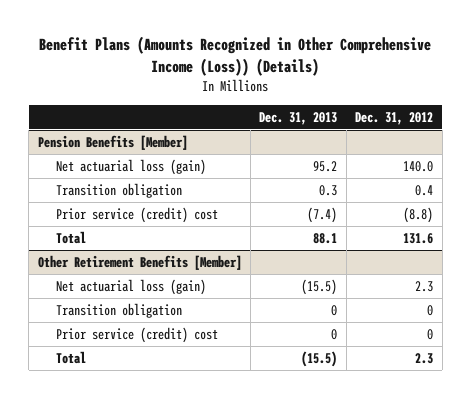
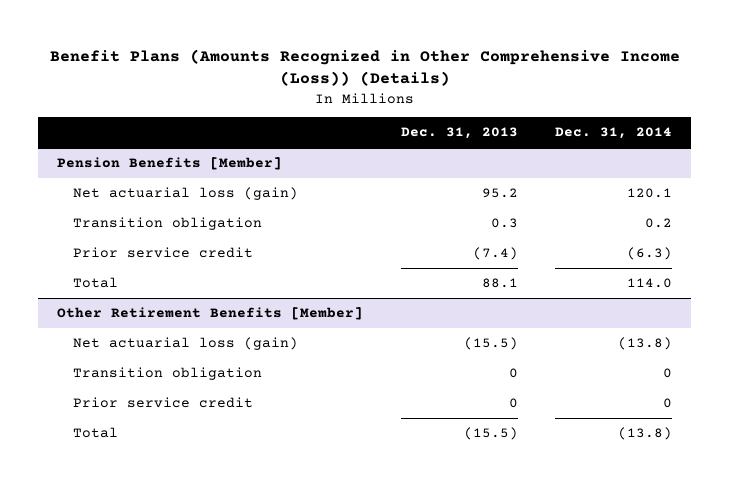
[355,111,434,125] Dec. 31, 2012 -> none
none -> [555,127,673,140] Dec. 31, 2014
[55,206,218,223] Prior service (credit) cost -> [72,247,253,259] Prior service credit
[55,326,218,343] Prior service (credit) cost -> [72,397,253,409] Prior service credit

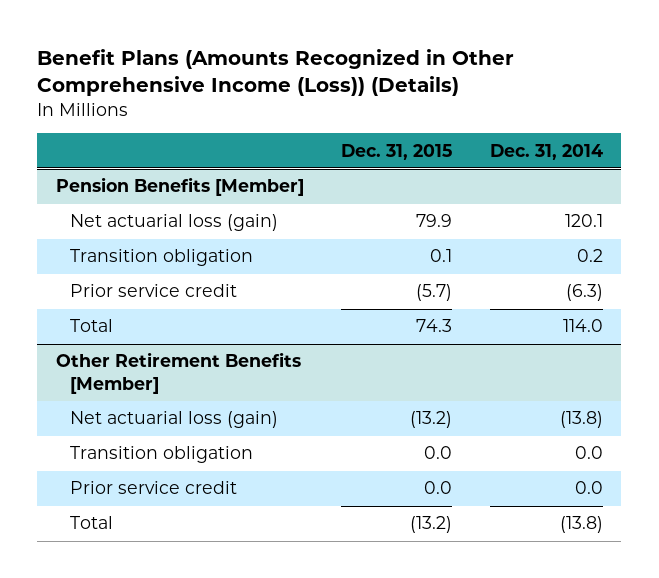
[400,127,518,140] Dec. 31, 2013 -> none
none -> [341,143,453,160] Dec. 31, 2015
[663,368,673,379] 0 -> [574,446,603,460] 0.0
[663,398,673,409] 0 -> [574,481,603,495] 0.0

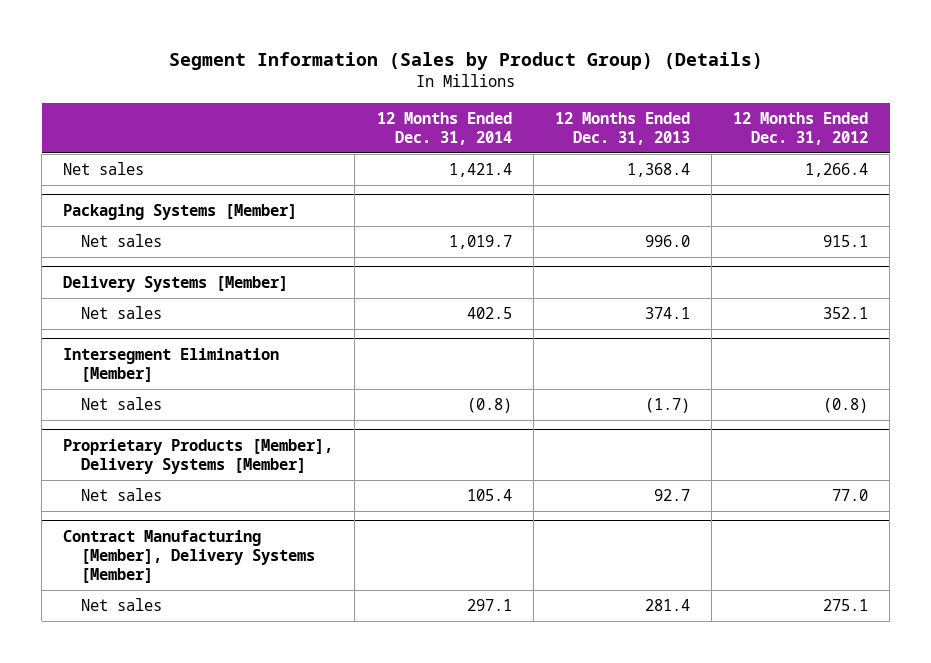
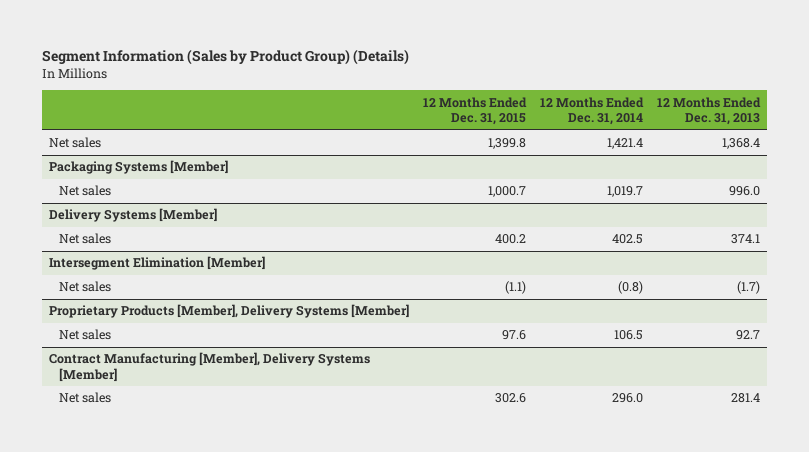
[733,111,869,146] 12 Months Ended Dec. 31, 2012 -> none
none -> [423,96,528,126] 12 Months Ended Dec. 31, 2015
[466,489,512,502] 105.4 -> [614,330,644,341] 106.5
[466,599,512,612] 297.1 -> [612,393,644,404] 296.0

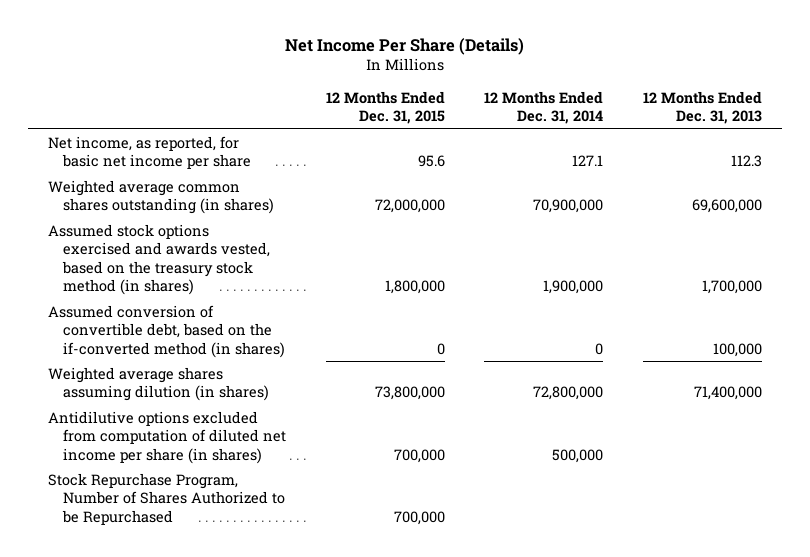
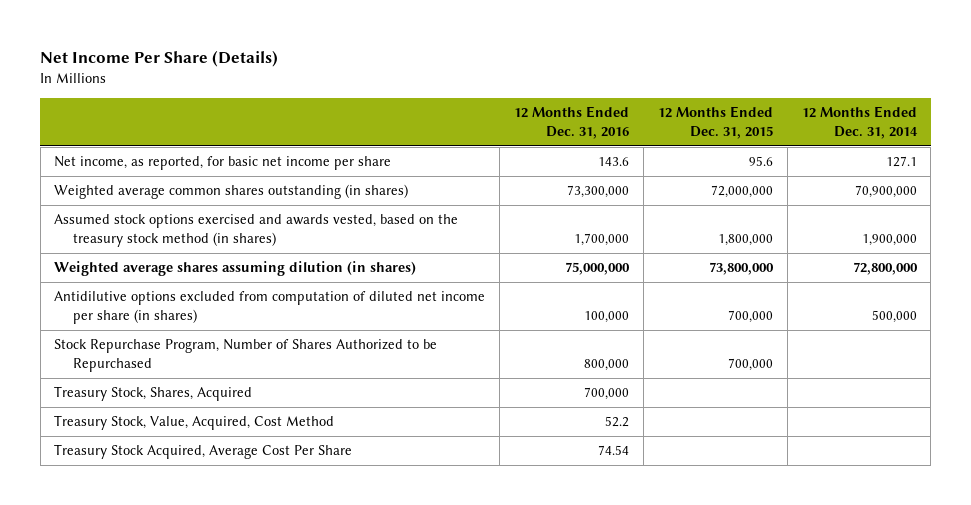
[642,90,762,125] 12 Months Ended Dec. 31, 2013 -> none
none -> [514,105,630,140] 12 Months Ended Dec. 31, 2016
[47,305,286,358] Assumed conversion of convertible debt, based on the if-converted method (in shares) -> none
none -> [54,386,253,402] Treasury Stock, Shares, Acquired
none -> [54,415,335,431] Treasury Stock, Value, Acquired, Cost Method
none -> [54,444,353,460] Treasury Stock Acquired, Average Cost Per Share

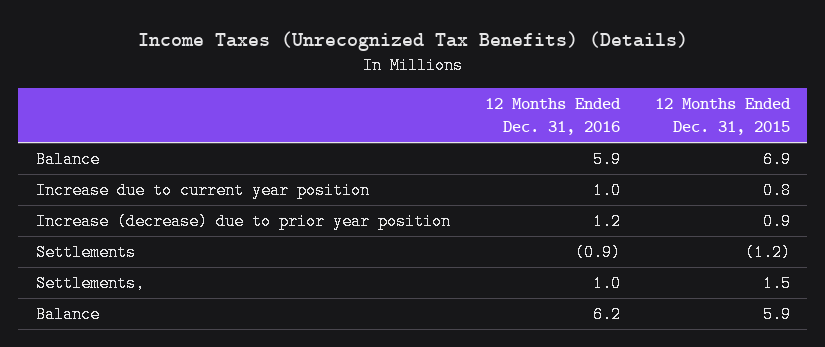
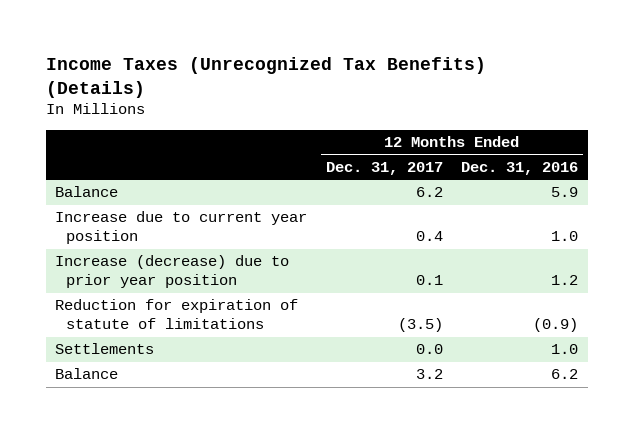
[654,97,791,136] 12 Months Ended Dec. 31, 2015 -> none
none -> [325,162,443,176] Dec. 31, 2017
[35,274,145,292] Settlements, -> none
none -> [54,299,298,330] Reduction for expiration of statute of limitations
[574,243,621,261] (0.9) -> [551,344,579,355] 1.0

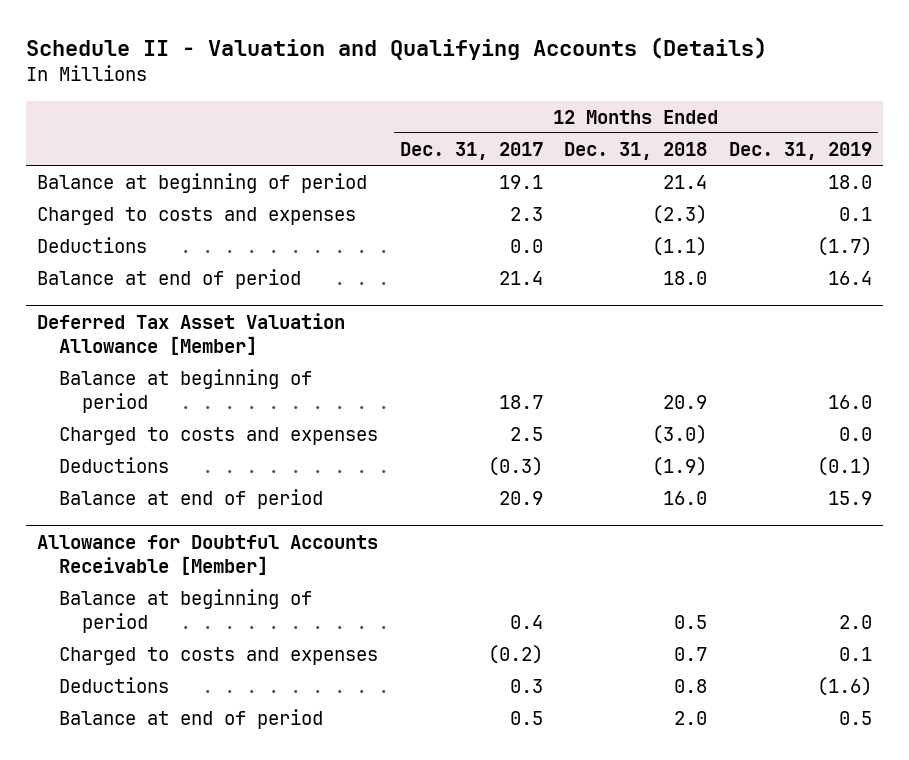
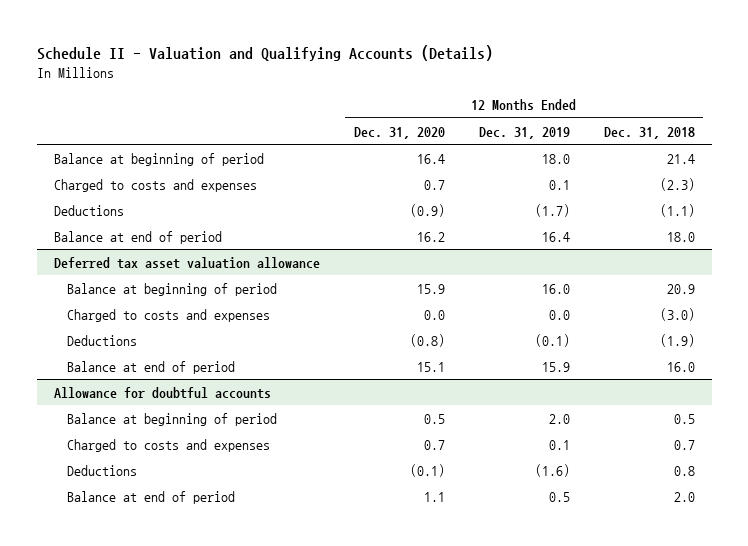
[399,142,543,161] Dec. 31, 2017 -> none
none -> [353,126,445,139] Dec. 31, 2020
[36,313,345,356] Deferred Tax Asset Valuation Allowance [Member] -> [53,256,320,269] Deferred tax asset valuation allowance
[36,535,378,576] Allowance for Doubtful Accounts Receivable [Member] -> [53,386,271,399] Allowance for doubtful accounts

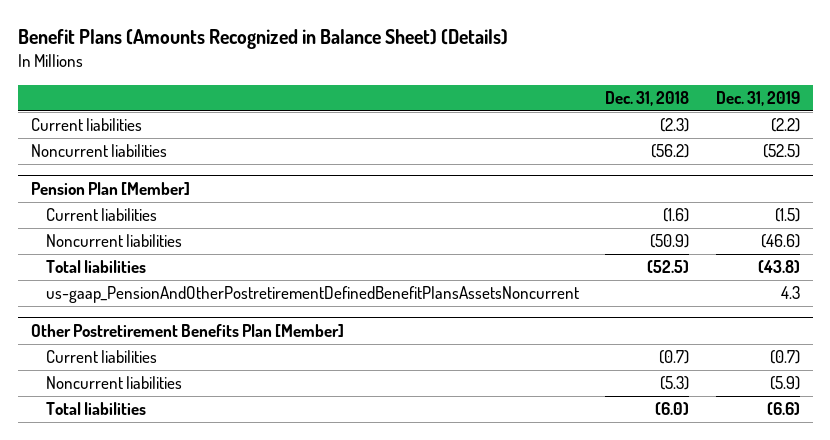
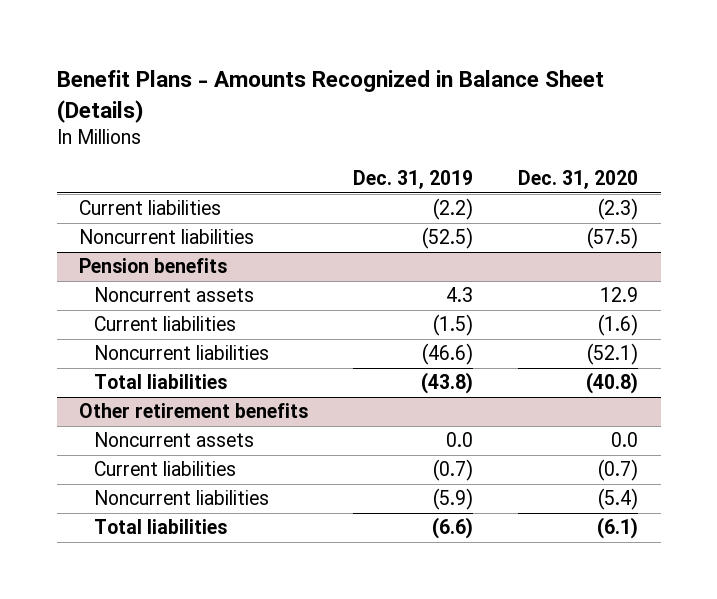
[17,29,508,50] Benefit Plans (Amounts Recognized in Balance Sheet) (Details) -> [56,70,604,123] Benefit Plans - Amounts Recognized in Balance Sheet (Details)
[605,90,690,106] Dec. 31, 2018 -> none
none -> [518,170,639,190] Dec. 31, 2020
[30,181,190,195] Pension Plan [Member] -> [79,258,228,274] Pension benefits
none -> [94,287,255,303] Noncurrent assets
[46,286,580,304] us-gaap_PensionAndOtherPostretirementDefinedBenefitPlansAssetsNoncurrent -> none
[30,323,344,337] Other Postretirement Benefits Plan [Member] -> [79,403,309,419] Other retirement benefits
none -> [94,432,255,448] Noncurrent assets

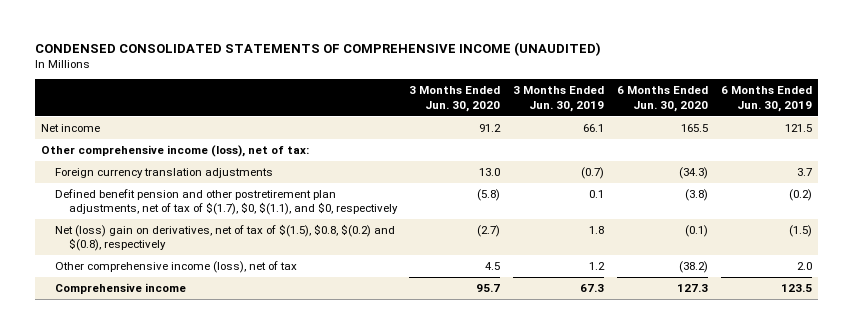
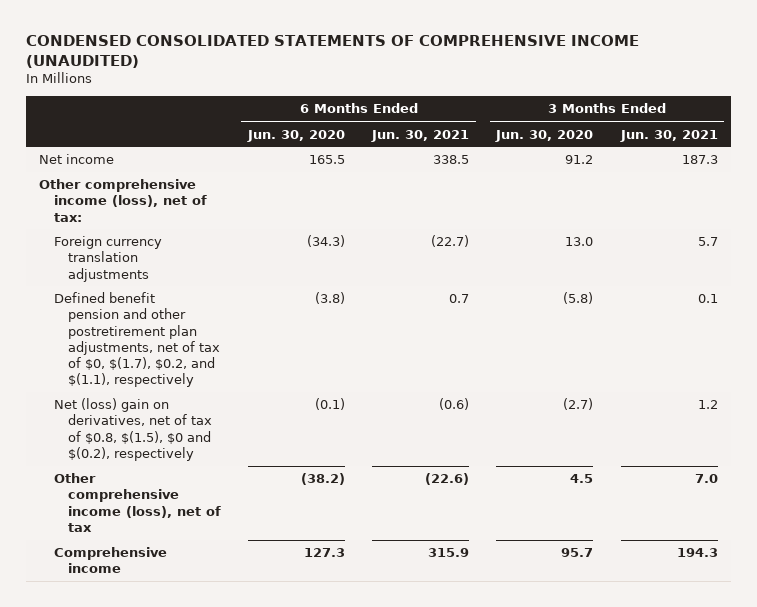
[513,86,605,112] 3 Months Ended Jun. 30, 2019 -> none
[720,86,812,112] 6 Months Ended Jun. 30, 2019 -> none
none -> [371,129,470,142] Jun. 30, 2021
none -> [619,129,718,142] Jun. 30, 2021
[54,189,398,216] Defined benefit pension and other postretirement plan adjustments, net of tax of $(1.7), $0, $(1.1), and $0, respectively -> [53,292,220,388] Defined benefit pension and other postretirement plan adjustments, net of tax of $0, $(1.7), $0.2, and $(1.1), respectively
[54,224,395,252] Net (loss) gain on derivatives, net of tax of $(1.5), $0.8, $(0.2) and $(0.8), respectively -> [53,398,212,461] Net (loss) gain on derivatives, net of tax of $0.8, $(1.5), $0 and $(0.2), respectively

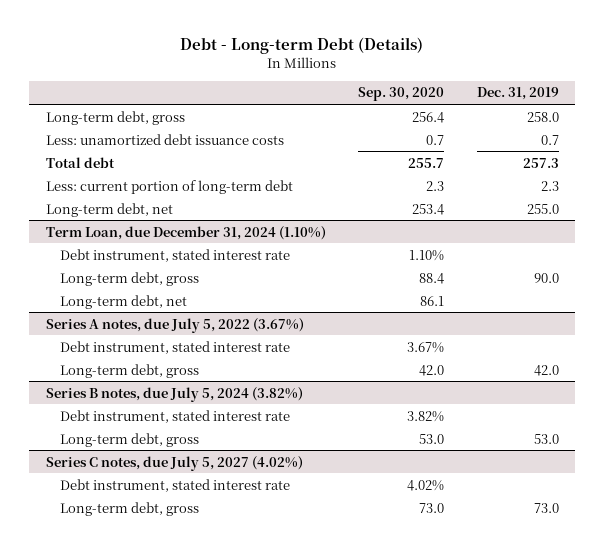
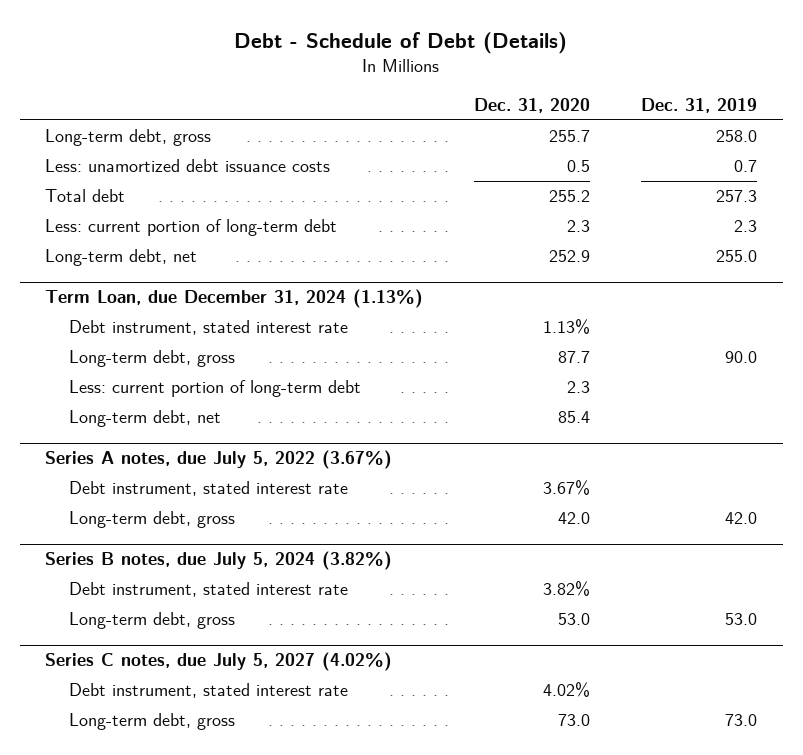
[180,36,424,54] Debt - Long-term Debt (Details) -> [234,31,568,54] Debt - Schedule of Debt (Details)
[358,87,445,102] Sep. 30, 2020 -> none
none -> [474,97,591,113] Dec. 31, 2020
[45,225,326,240] Term Loan, due December 31, 2024 (1.10%) -> [45,289,424,309] Term Loan, due December 31, 2024 (1.13%)
none -> [68,380,361,398] Less: current portion of long-term debt

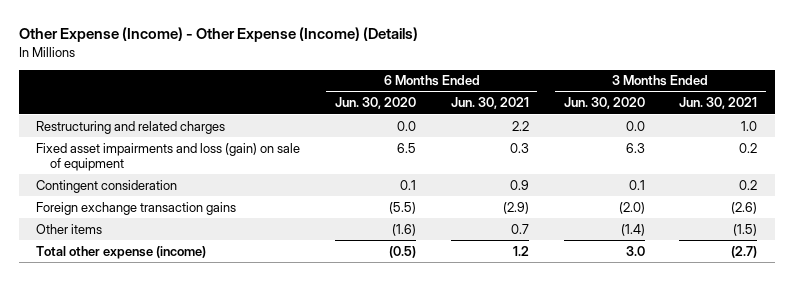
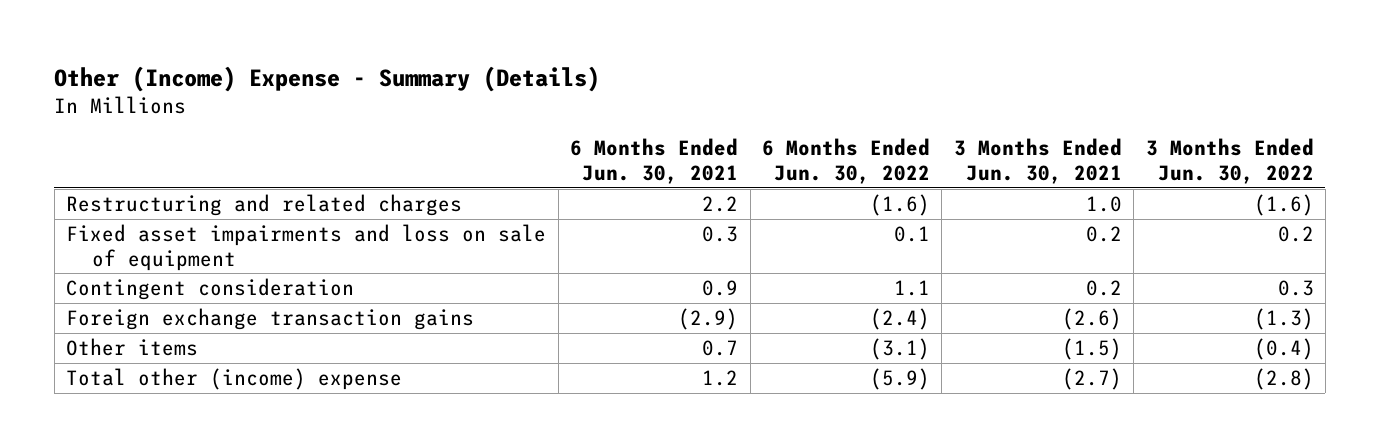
[18,27,418,43] Other Expense (Income) - Other Expense (Income) (Details) -> [54,65,601,92] Other (Income) Expense - Summary (Details)
[334,97,416,110] Jun. 30, 2020 -> none
[563,97,645,110] Jun. 30, 2020 -> none
none -> [761,138,930,184] 6 Months Ended Jun. 30, 2022
none -> [1145,138,1314,184] 3 Months Ended Jun. 30, 2022
[36,142,301,172] Fixed asset impairments and loss (gain) on sale of equipment -> [66,224,547,271] Fixed asset impairments and loss on sale of equipment
[36,245,207,259] Total other expense (income) -> [66,368,403,391] Total other (income) expense

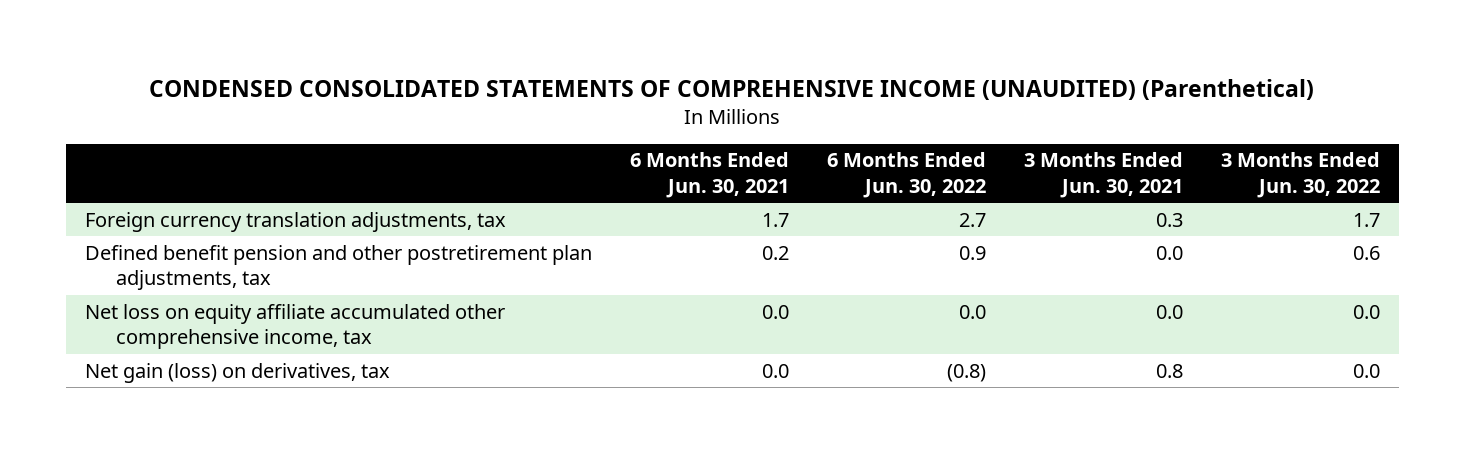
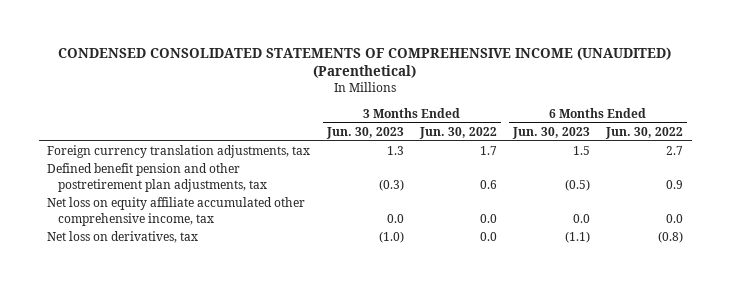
[629,152,789,198] 6 Months Ended Jun. 30, 2021 -> none
[1023,152,1183,198] 3 Months Ended Jun. 30, 2021 -> none
none -> [325,127,404,140] Jun. 30, 2023
none -> [512,127,591,140] Jun. 30, 2023
[84,362,390,383] Net gain (loss) on derivatives, tax -> [47,231,199,244] Net loss on derivatives, tax

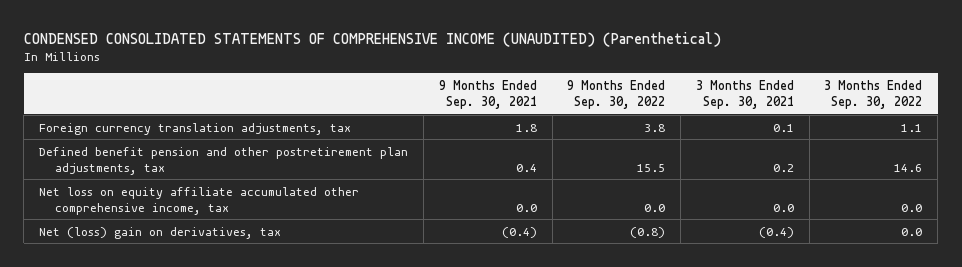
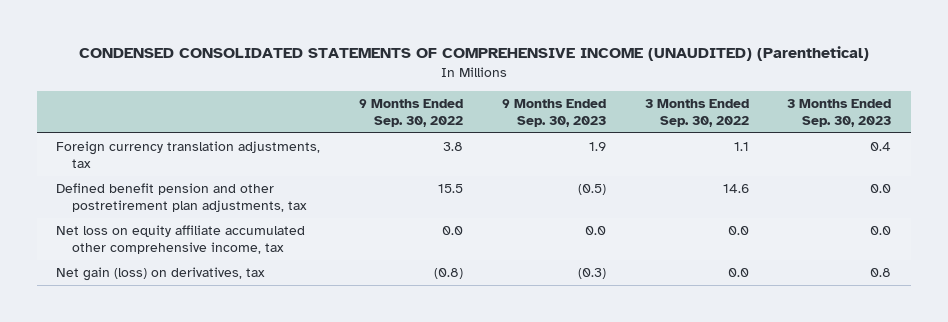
[438,79,537,109] 9 Months Ended Sep. 30, 2021 -> none
[695,79,794,109] 3 Months Ended Sep. 30, 2021 -> none
none -> [501,98,606,128] 9 Months Ended Sep. 30, 2023
none -> [787,98,892,128] 3 Months Ended Sep. 30, 2023
[39,226,282,239] Net (loss) gain on derivatives, tax -> [56,267,266,282] Net gain (loss) on derivatives, tax

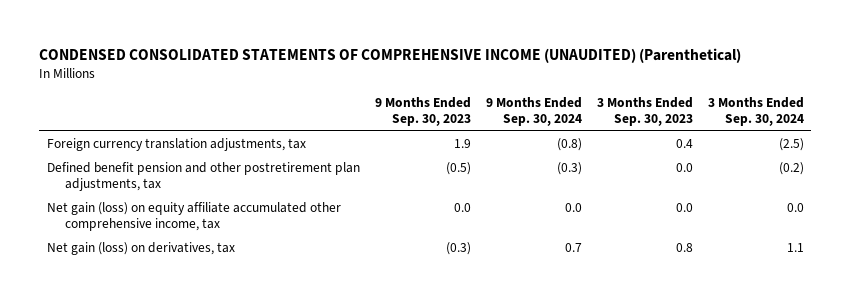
[359,98,464,128] 9 Months Ended Sep. 30, 2022 -> none
[644,98,749,128] 3 Months Ended Sep. 30, 2022 -> none
none -> [485,97,582,127] 9 Months Ended Sep. 30, 2024
none -> [707,97,804,127] 3 Months Ended Sep. 30, 2024
[56,225,306,255] Net loss on equity affiliate accumulated other comprehensive income, tax -> [46,202,341,232] Net gain (loss) on equity affiliate accumulated other comprehensive income, tax

